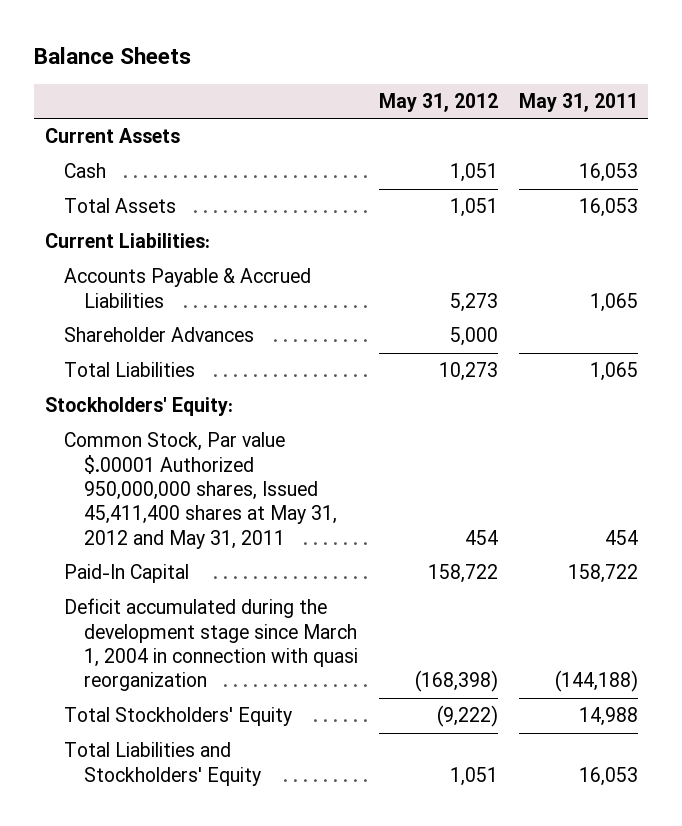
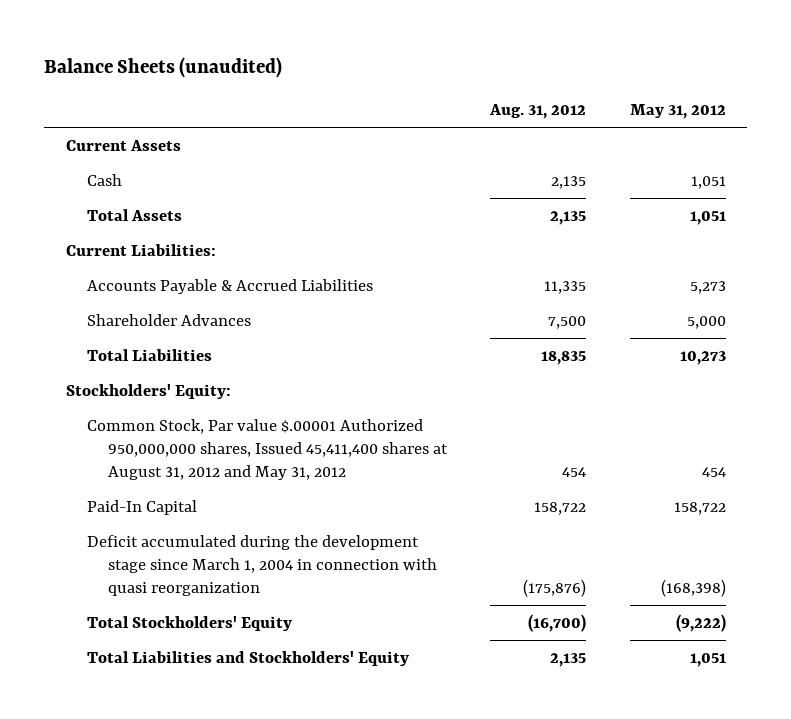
[34,47,192,65] Balance Sheets -> [43,57,282,79] Balance Sheets (unaudited)
[518,92,638,112] May 31, 2011 -> none
none -> [489,104,587,120] Aug. 31, 2012
[64,432,337,549] Common Stock, Par value $.00001 Authorized 950,000,000 shares, Issued 45,411,400 shares at May 31, 2012 and May 31, 2011 -> [86,419,448,480] Common Stock, Par value $.00001 Authorized 950,000,000 shares, Issued 45,411,400 shares at August 31, 2012 and May 31, 2012

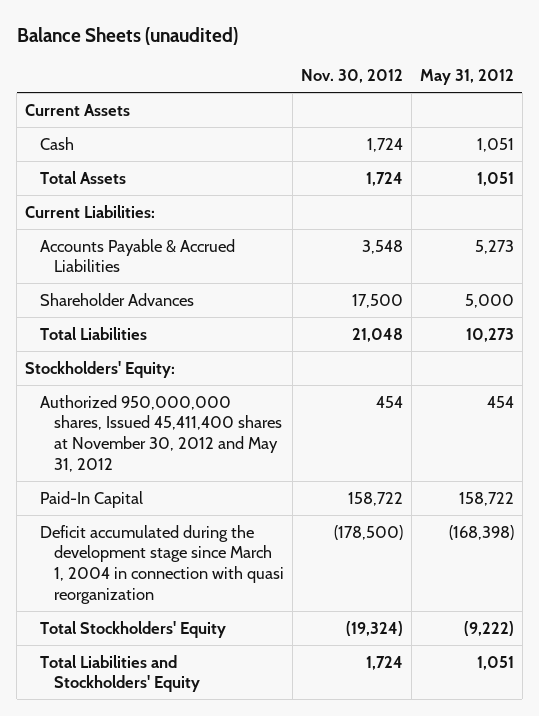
[489,104,587,120] Aug. 31, 2012 -> none
none -> [300,69,403,84] Nov. 30, 2012
[86,419,448,480] Common Stock, Par value $.00001 Authorized 950,000,000 shares, Issued 45,411,400 shares at August 31, 2012 and May 31, 2012 -> [39,394,283,472] Authorized 950,000,000 shares, Issued 45,411,400 shares at November 30, 2012 and May 31, 2012

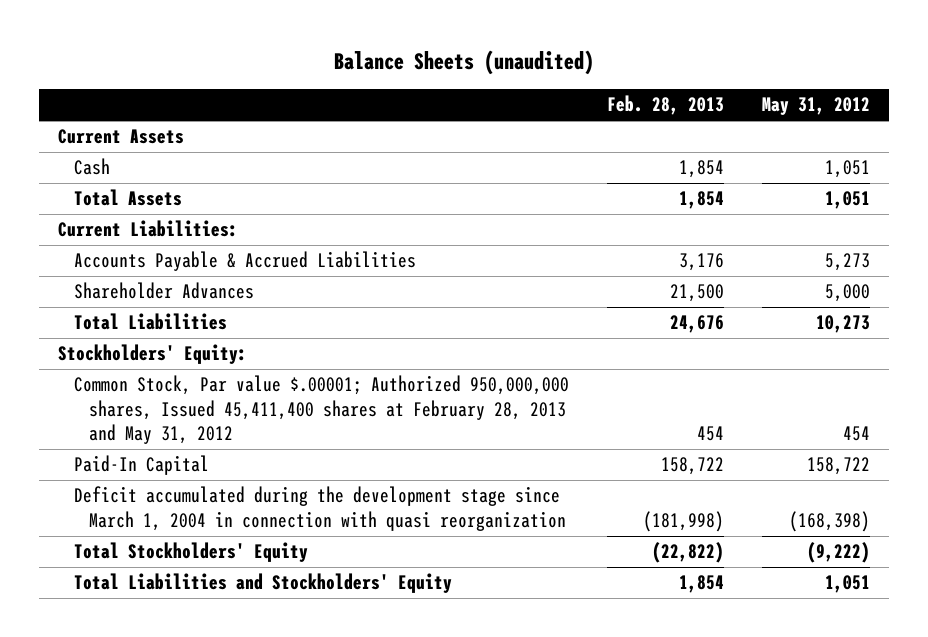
[300,69,403,84] Nov. 30, 2012 -> none
none -> [606,95,724,116] Feb. 28, 2013
[39,394,283,472] Authorized 950,000,000 shares, Issued 45,411,400 shares at November 30, 2012 and May 31, 2012 -> [73,375,569,445] Common Stock, Par value $.00001; Authorized 950,000,000 shares, Issued 45,411,400 shares at February 28, 2013 and May 31, 2012

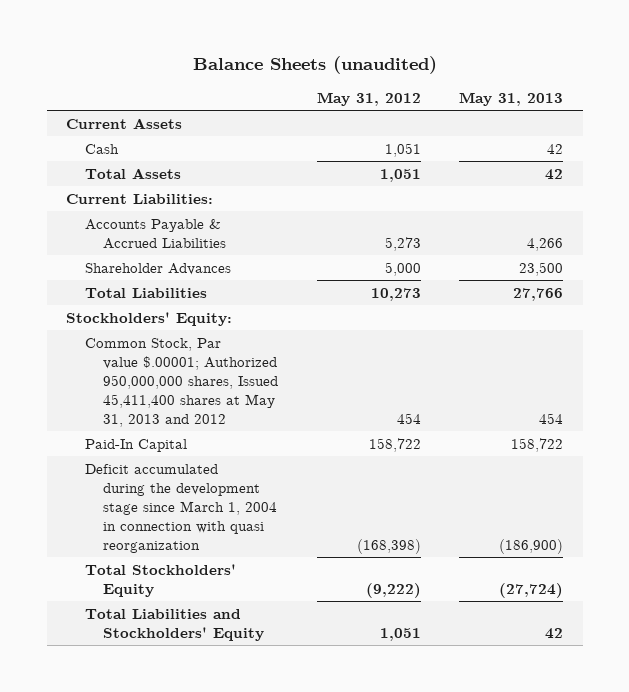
[606,95,724,116] Feb. 28, 2013 -> none
none -> [459,92,564,107] May 31, 2013
[73,375,569,445] Common Stock, Par value $.00001; Authorized 950,000,000 shares, Issued 45,411,400 shares at February 28, 2013 and May 31, 2012 -> [84,337,279,428] Common Stock, Par value $.00001; Authorized 950,000,000 shares, Issued 45,411,400 shares at May 31, 2013 and 2012

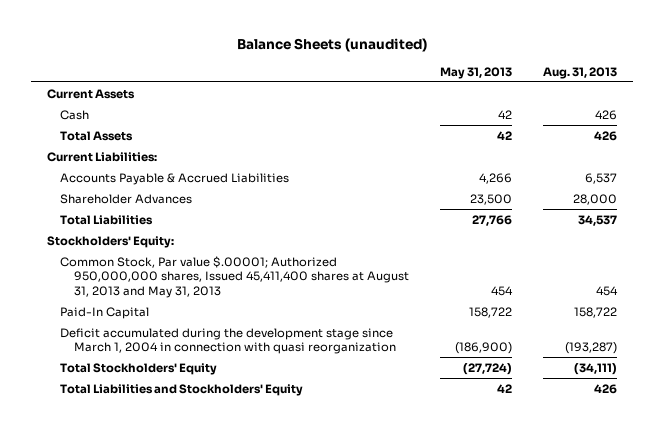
[316,92,421,107] May 31, 2012 -> none
none -> [543,66,618,79] Aug. 31, 2013
[84,337,279,428] Common Stock, Par value $.00001; Authorized 950,000,000 shares, Issued 45,411,400 shares at May 31, 2013 and 2012 -> [60,255,409,298] Common Stock, Par value $.00001; Authorized 950,000,000 shares, Issued 45,411,400 shares at August 31, 2013 and May 31, 2013

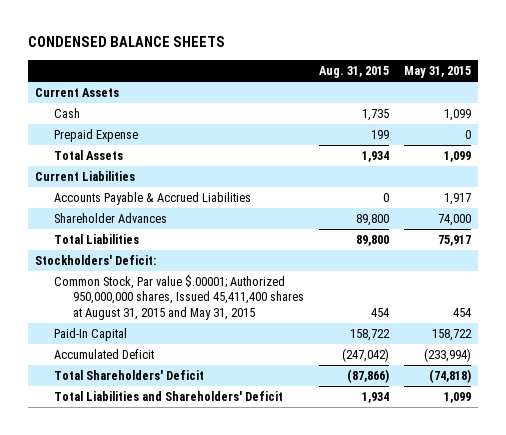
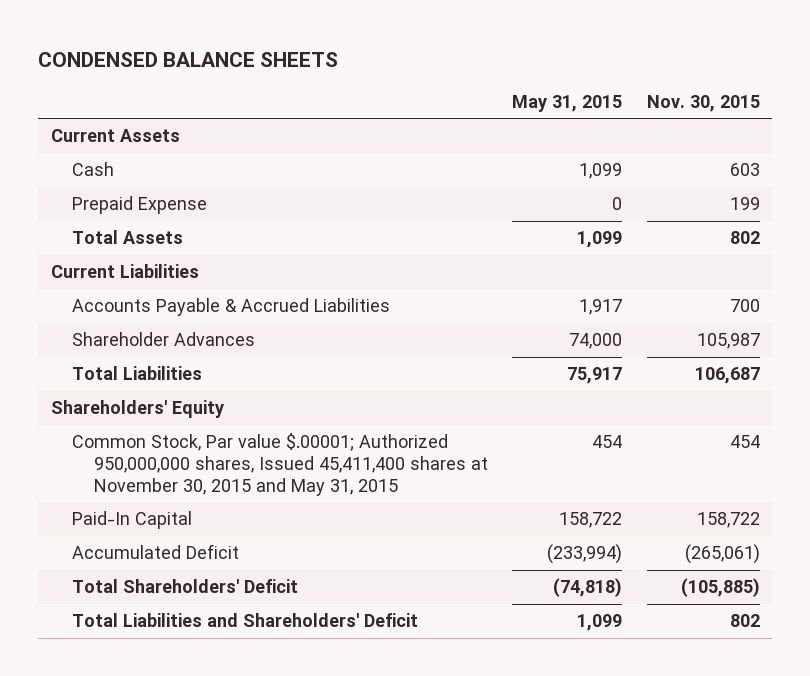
[319,66,390,79] Aug. 31, 2015 -> none
none -> [646,95,760,113] Nov. 30, 2015
[34,255,156,266] Stockholders' Deficit: -> [50,400,224,419] Shareholders' Equity
[54,275,305,320] Common Stock, Par value $.00001; Authorized 950,000,000 shares, Issued 45,411,400 shares at August 31, 2015 and May 31, 2015 -> [72,433,489,496] Common Stock, Par value $.00001; Authorized 950,000,000 shares, Issued 45,411,400 shares at November 30, 2015 and May 31, 2015

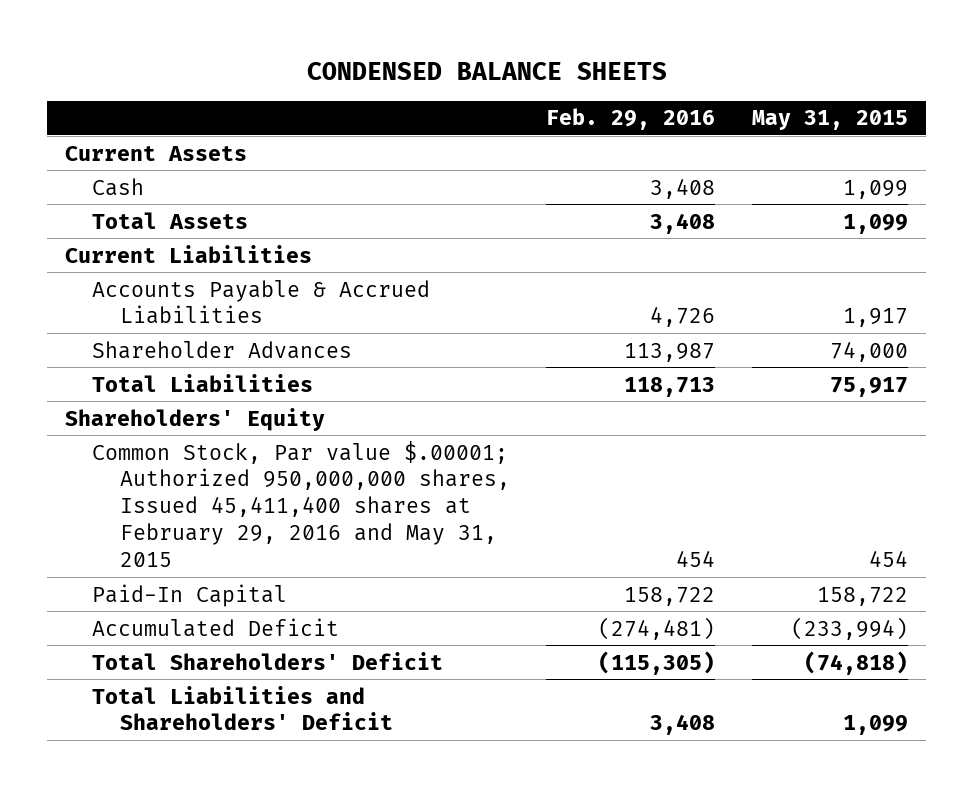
[646,95,760,113] Nov. 30, 2015 -> none
none -> [546,108,716,131] Feb. 29, 2016
[72,196,208,215] Prepaid Expense -> none
[72,433,489,496] Common Stock, Par value $.00001; Authorized 950,000,000 shares, Issued 45,411,400 shares at November 30, 2015 and May 31, 2015 -> [92,440,510,568] Common Stock, Par value $.00001; Authorized 950,000,000 shares, Issued 45,411,400 shares at February 29, 2016 and May 31, 2015

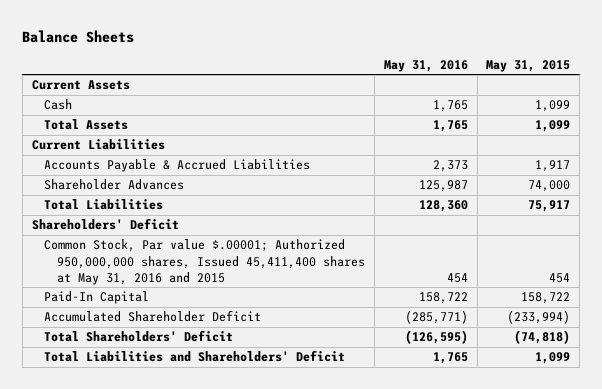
[306,61,667,80] CONDENSED BALANCE SHEETS -> [22,29,135,43] Balance Sheets
[546,108,716,131] Feb. 29, 2016 -> none
none -> [383,59,468,72] May 31, 2016
[65,407,326,431] Shareholders' Equity -> [31,218,179,231] Shareholders' Deficit
[92,440,510,568] Common Stock, Par value $.00001; Authorized 950,000,000 shares, Issued 45,411,400 shares at February 29, 2016 and May 31, 2015 -> [44,239,365,286] Common Stock, Par value $.00001; Authorized 950,000,000 shares, Issued 45,411,400 shares at May 31, 2016 and 2015
[92,617,340,637] Accumulated Deficit -> [44,310,262,323] Accumulated Shareholder Deficit

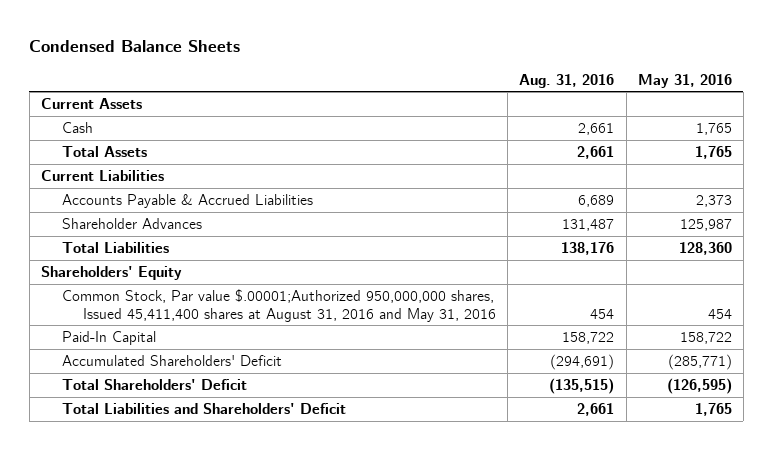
[22,29,135,43] Balance Sheets -> [29,40,241,53] Condensed Balance Sheets
[486,59,571,72] May 31, 2015 -> none
none -> [519,73,615,88] Aug. 31, 2016
[31,218,179,231] Shareholders' Deficit -> [40,266,182,281] Shareholders' Equity
[44,239,365,286] Common Stock, Par value $.00001; Authorized 950,000,000 shares, Issued 45,411,400 shares at May 31, 2016 and 2015 -> [62,289,497,322] Common Stock, Par value $.00001;Authorized 950,000,000 shares, Issued 45,411,400 shares at August 31, 2016 and May 31, 2016
[44,310,262,323] Accumulated Shareholder Deficit -> [62,355,283,367] Accumulated Shareholders' Deficit

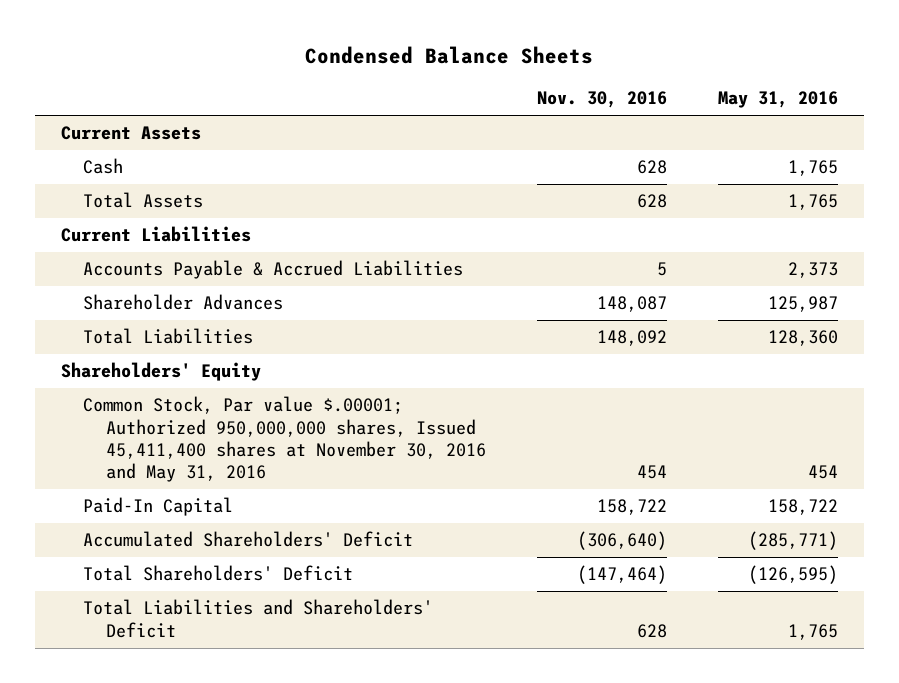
[519,73,615,88] Aug. 31, 2016 -> none
none -> [536,91,667,109] Nov. 30, 2016
[62,289,497,322] Common Stock, Par value $.00001;Authorized 950,000,000 shares, Issued 45,411,400 shares at August 31, 2016 and May 31, 2016 -> [83,396,486,483] Common Stock, Par value $.00001; Authorized 950,000,000 shares, Issued 45,411,400 shares at November 30, 2016 and May 31, 2016

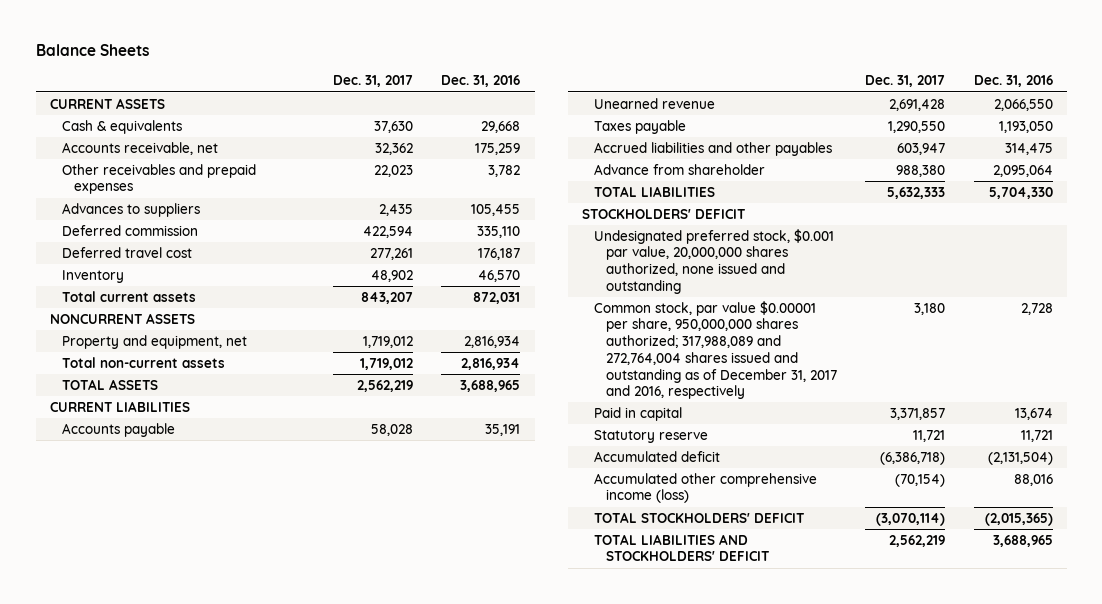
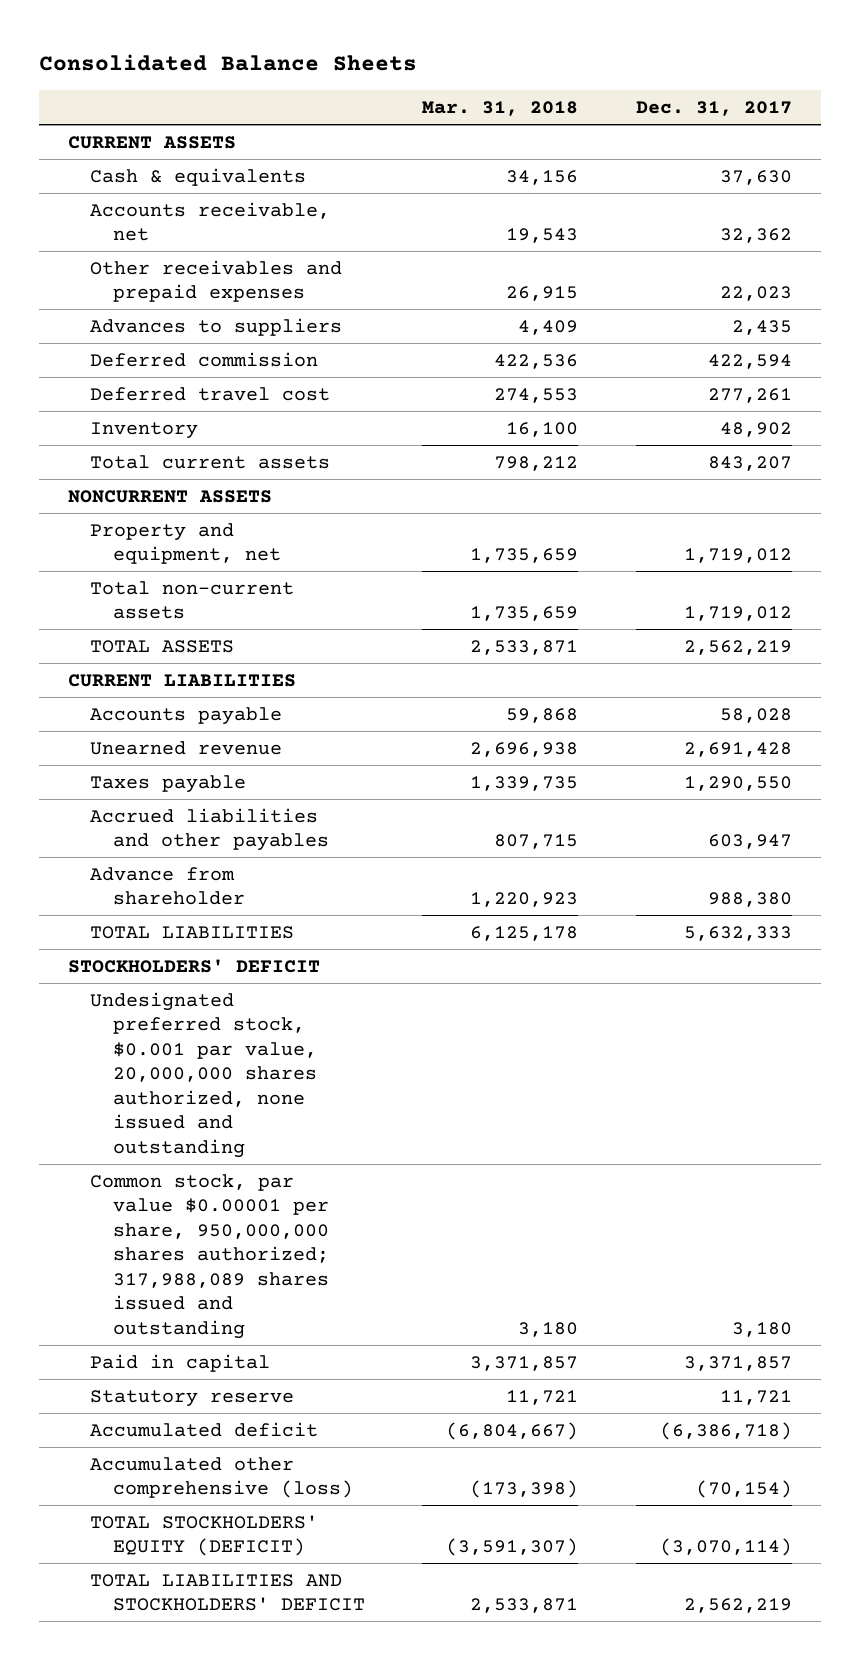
[35,44,149,57] Balance Sheets -> [38,54,417,72] Consolidated Balance Sheets
[441,75,521,88] Dec. 31, 2016 -> none
none -> [422,101,579,117] Mar. 31, 2018
[593,300,837,400] Common stock, par value $0.00001 per share, 950,000,000 shares authorized; 317,988,089 and 272,764,004 shares issued and outstanding as of December 31, 2017 and 2016, respectively -> [90,1173,329,1339] Common stock, par value $0.00001 per share, 950,000,000 shares authorized; 317,988,089 shares issued and outstanding
[593,472,817,504] Accumulated other comprehensive income (loss) -> [90,1456,353,1499] Accumulated other comprehensive (loss)
[593,511,805,523] TOTAL STOCKHOLDERS' DEFICIT -> [90,1514,319,1557] TOTAL STOCKHOLDERS' EQUITY (DEFICIT)

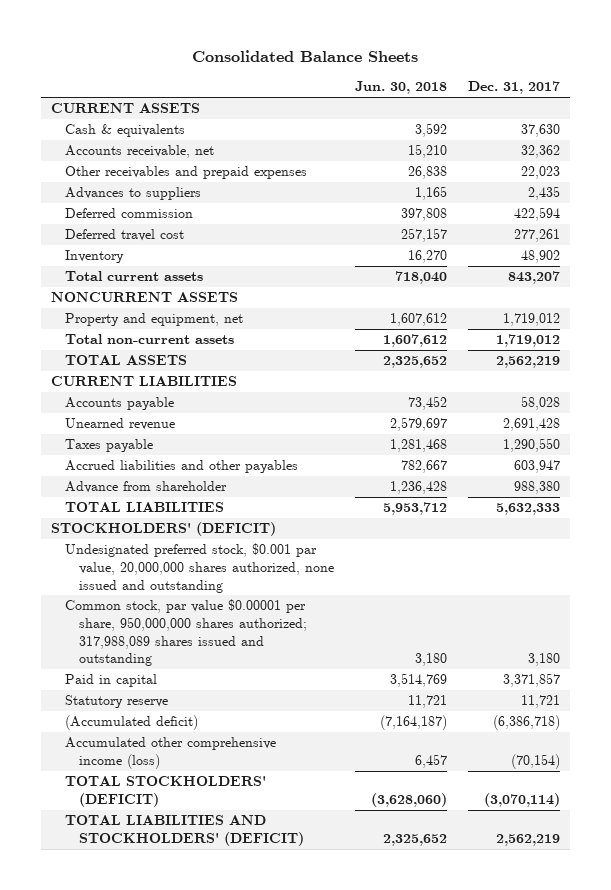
[422,101,579,117] Mar. 31, 2018 -> none
none -> [355,81,448,95] Jun. 30, 2018
[67,958,320,973] STOCKHOLDERS' DEFICIT -> [51,522,277,537] STOCKHOLDERS' (DEFICIT)
[90,1421,319,1437] Accumulated deficit -> [65,715,199,731] (Accumulated deficit)
[90,1456,353,1499] Accumulated other comprehensive (loss) -> [65,737,277,769] Accumulated other comprehensive income (loss)
[90,1514,319,1557] TOTAL STOCKHOLDERS' EQUITY (DEFICIT) -> [65,776,267,807] TOTAL STOCKHOLDERS' (DEFICIT)
[90,1573,365,1612] TOTAL LIABILITIES AND STOCKHOLDERS' DEFICIT -> [65,815,305,846] TOTAL LIABILITIES AND STOCKHOLDERS' (DEFICIT)

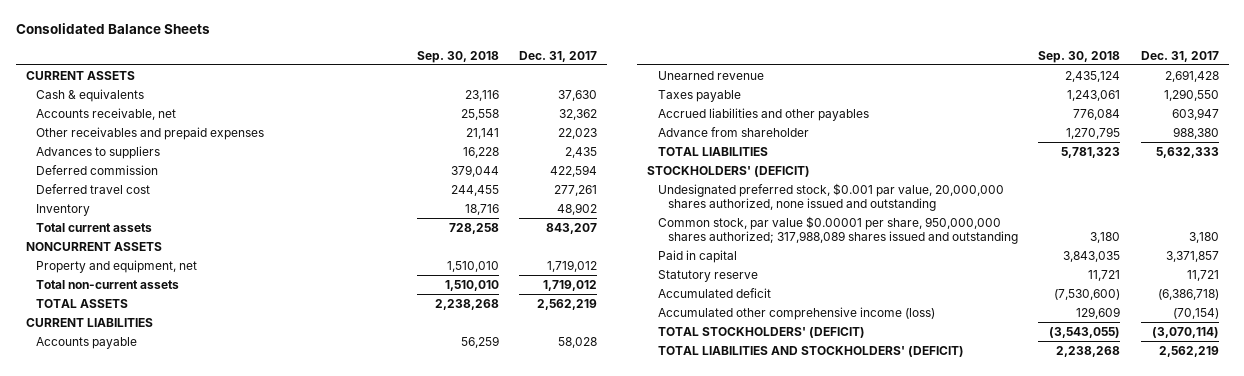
[355,81,448,95] Jun. 30, 2018 -> none
none -> [416,50,499,63] Sep. 30, 2018
[65,715,199,731] (Accumulated deficit) -> [657,287,771,298] Accumulated deficit

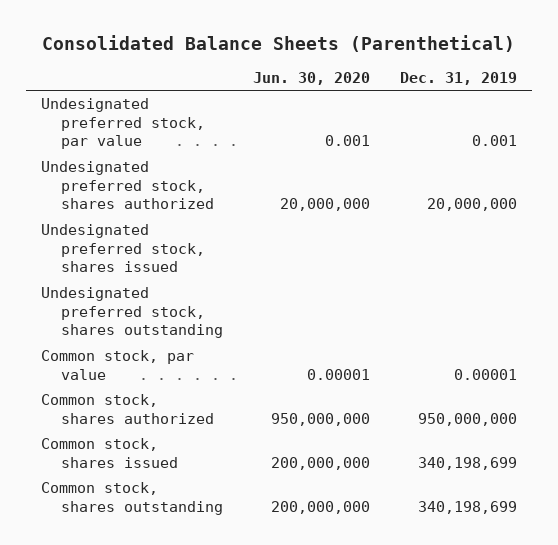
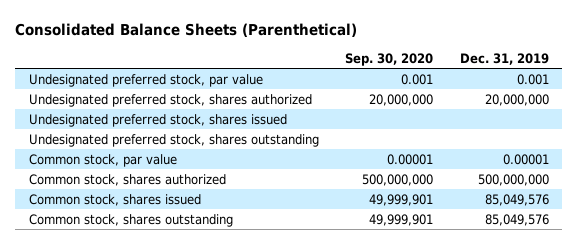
[252,71,370,85] Jun. 30, 2020 -> none
none -> [345,52,434,66] Sep. 30, 2020
[417,412,517,426] 950,000,000 -> [478,173,550,186] 500,000,000
[417,456,517,470] 340,198,699 -> [485,193,550,206] 85,049,576
[417,500,517,514] 340,198,699 -> [485,213,550,226] 85,049,576

